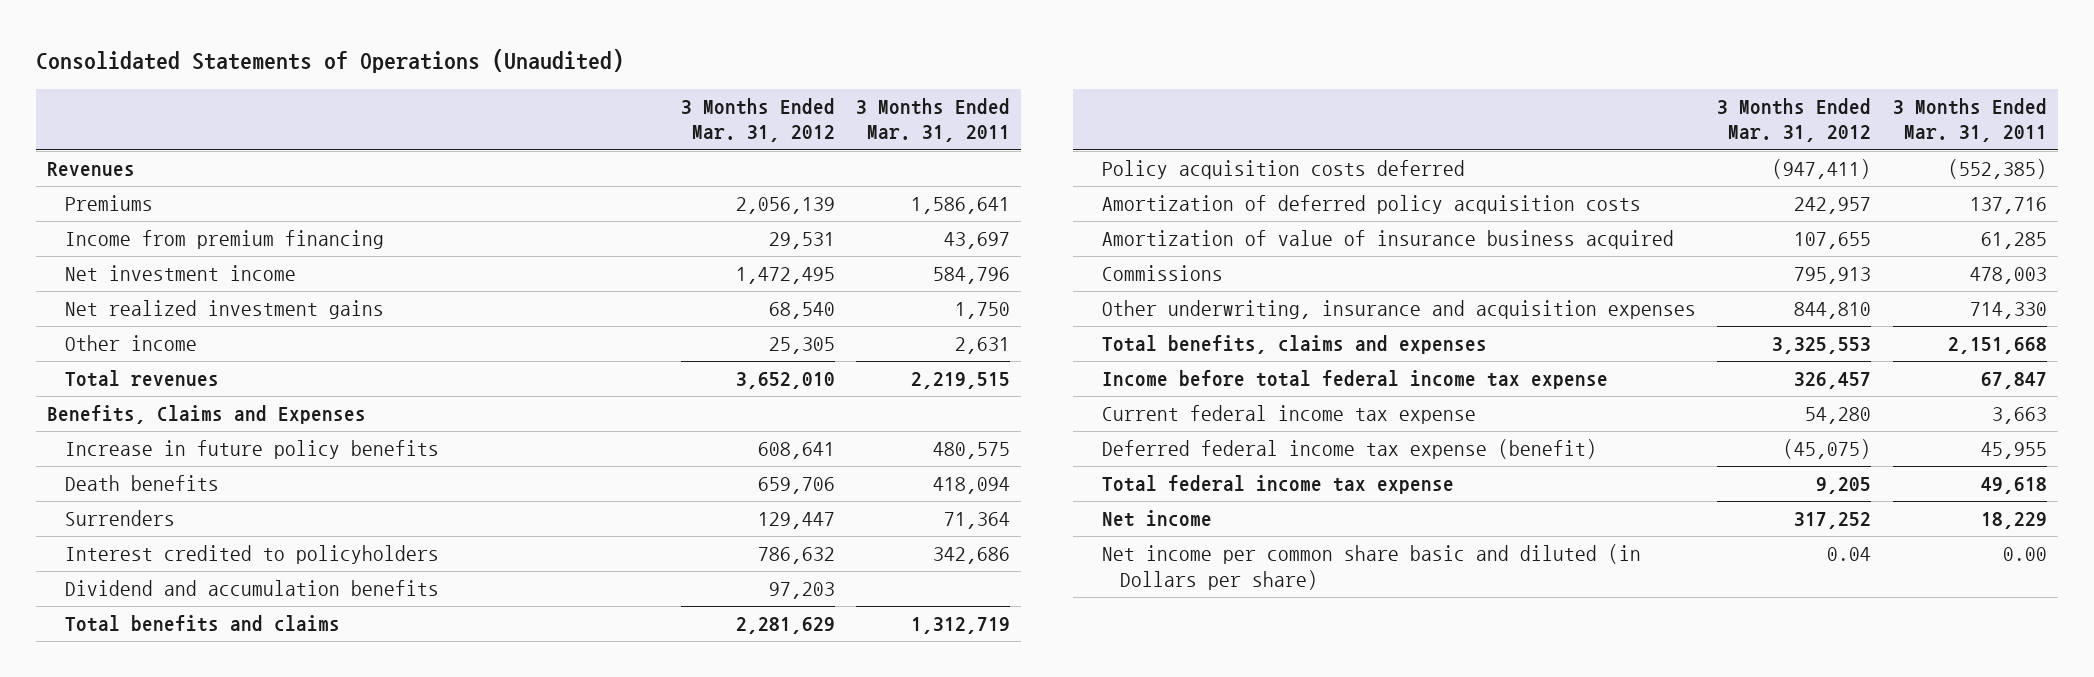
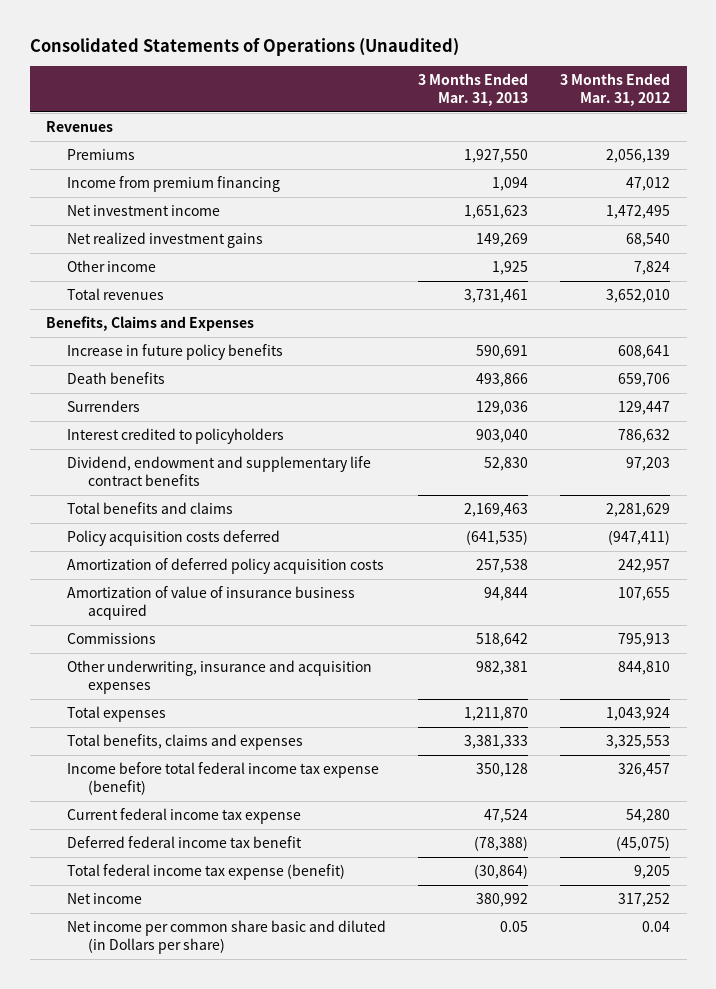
[856,97,1011,143] 3 Months Ended Mar. 31, 2011 -> none
none -> [418,73,529,106] 3 Months Ended Mar. 31, 2013
[768,232,835,250] 29,531 -> [626,177,671,192] 47,012
[768,337,835,355] 25,305 -> [634,261,671,276] 7,824
[65,580,440,597] Dividend and accumulation benefits -> [66,456,371,487] Dividend, endowment and supplementary life contract benefits
none -> [66,706,166,723] Total expenses
[1101,370,1608,390] Income before total federal income tax expense -> [66,762,379,796] Income before total federal income tax expense (benefit)
[1101,439,1597,460] Deferred federal income tax expense (benefit) -> [66,836,302,849] Deferred federal income tax benefit
[1101,475,1454,495] Total federal income tax expense -> [66,864,345,881] Total federal income tax expense (benefit)

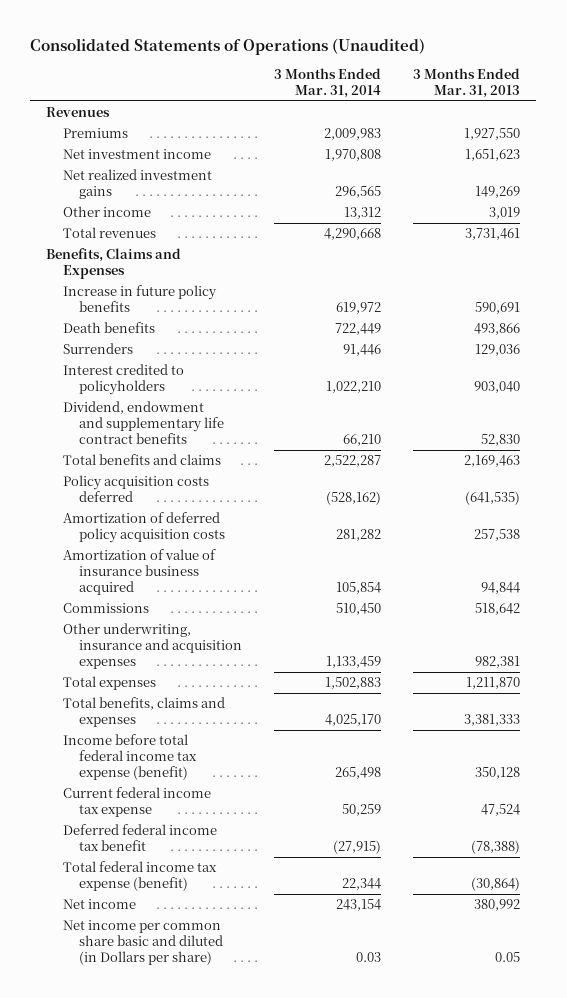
[560,73,671,106] 3 Months Ended Mar. 31, 2012 -> none
none -> [274,67,382,98] 3 Months Ended Mar. 31, 2014
[66,176,280,193] Income from premium financing -> none
[492,261,529,276] 1,925 -> [489,207,521,220] 3,019

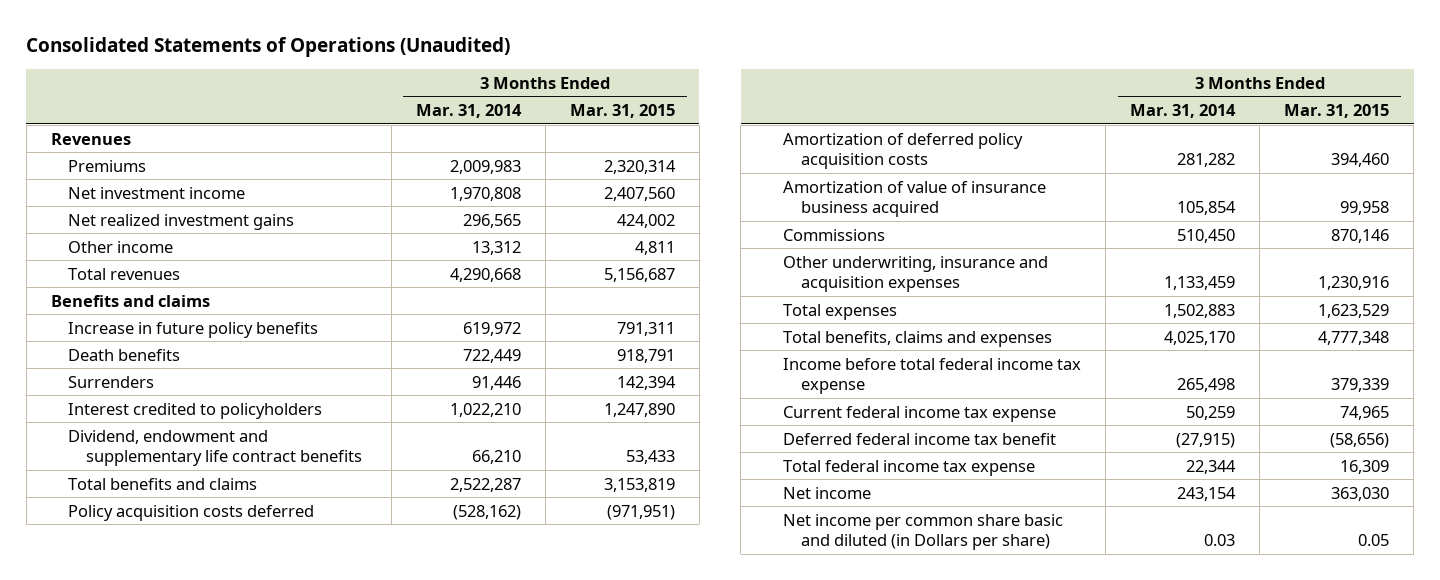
[413,67,521,98] 3 Months Ended Mar. 31, 2013 -> none
none -> [569,103,675,118] Mar. 31, 2015
[46,248,182,280] Benefits, Claims and Expenses -> [50,294,210,307] Benefits and claims
[62,734,197,780] Income before total federal income tax expense (benefit) -> [782,357,1081,395] Income before total federal income tax expense
[62,861,217,892] Total federal income tax expense (benefit) -> [782,459,1035,476] Total federal income tax expense

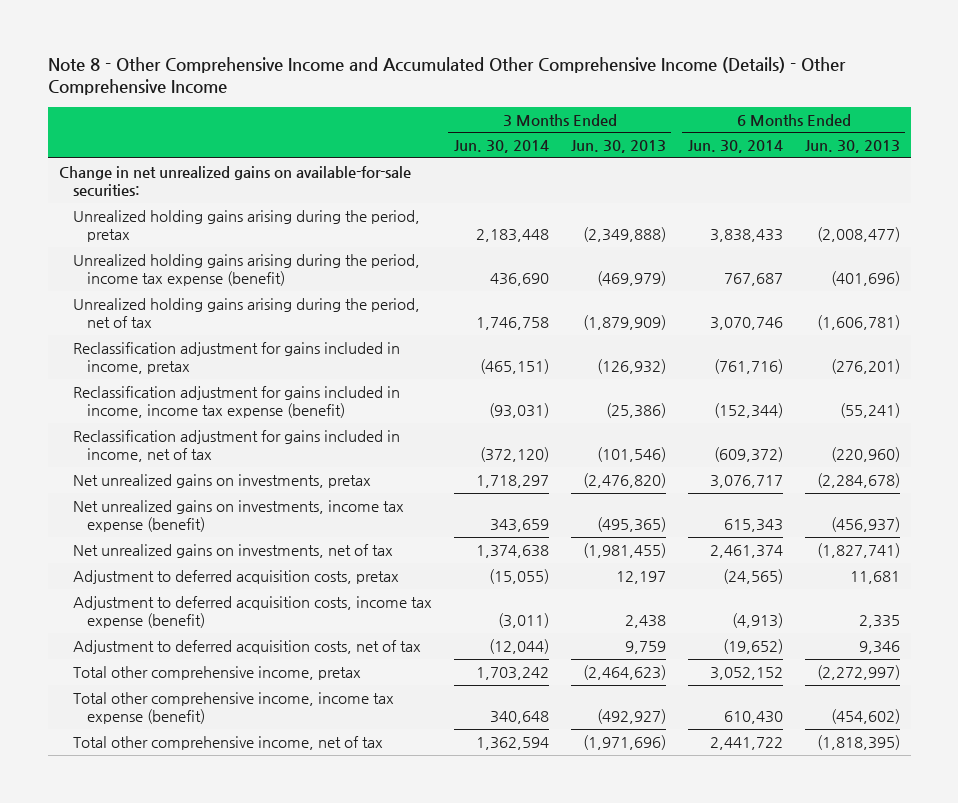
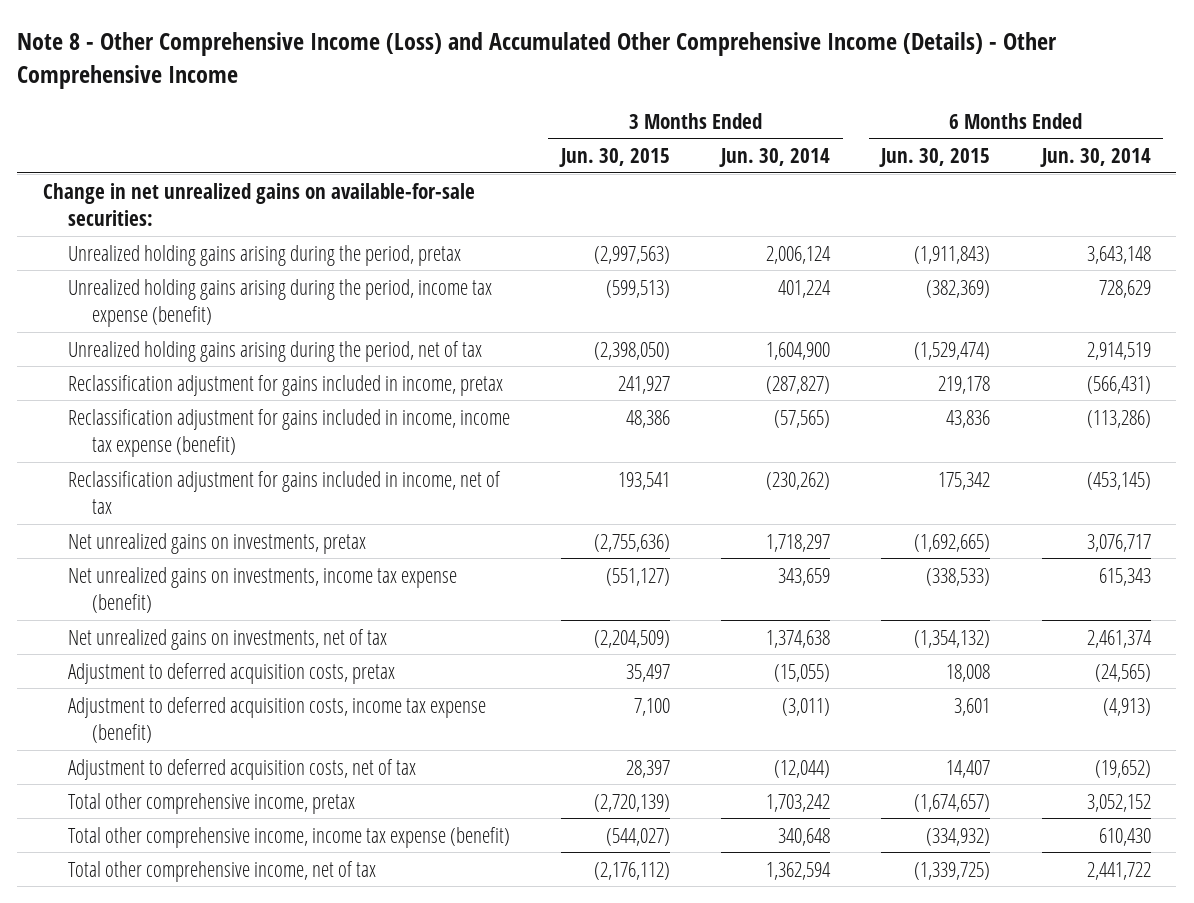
[47,57,846,96] Note 8 - Other Comprehensive Income and Accumulated Other Comprehensive Income (Details) - Other Comprehensive Income -> [17,32,1058,89] Note 8 - Other Comprehensive Income (Loss) and Accumulated Other Comprehensive Income (Details) - Other Comprehensive Income
[570,140,666,154] Jun. 30, 2013 -> none
[804,140,900,154] Jun. 30, 2013 -> none
none -> [558,147,670,167] Jun. 30, 2015
none -> [879,147,991,167] Jun. 30, 2015
[475,228,549,242] 2,183,448 -> [766,245,832,264] 2,006,124
[709,228,783,242] 3,838,433 -> [1086,245,1151,264] 3,643,148
[489,272,549,286] 436,690 -> [778,279,832,298] 401,224
[723,272,783,286] 767,687 -> [1098,279,1151,298] 728,629
[475,316,549,330] 1,746,758 -> [766,341,831,360] 1,604,900
[709,316,783,330] 3,070,746 -> [1086,341,1151,360] 2,914,519
[479,358,549,374] (465,151) -> [766,375,831,394] (287,827)
[713,358,783,374] (761,716) -> [1086,375,1151,394] (566,431)
[488,402,549,418] (93,031) -> [774,409,831,428] (57,565)
[713,402,783,418] (152,344) -> [1086,409,1151,428] (113,286)
[479,446,549,462] (372,120) -> [766,471,831,490] (230,262)
[713,446,783,462] (609,372) -> [1086,471,1151,490] (453,145)

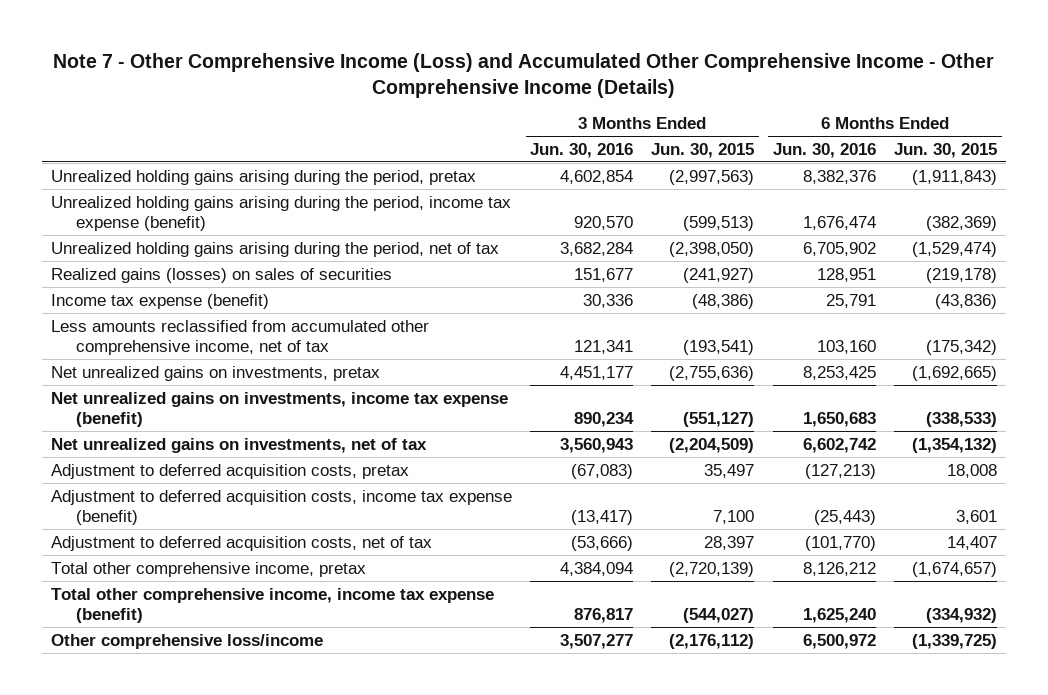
[17,32,1058,89] Note 8 - Other Comprehensive Income (Loss) and Accumulated Other Comprehensive Income (Details) - Other Comprehensive Income -> [52,52,994,98] Note 7 - Other Comprehensive Income (Loss) and Accumulated Other Comprehensive Income - Other Comprehensive Income (Details)
[719,147,831,167] Jun. 30, 2014 -> none
[1039,147,1151,167] Jun. 30, 2014 -> none
none -> [530,142,634,158] Jun. 30, 2016
none -> [772,142,876,158] Jun. 30, 2016
[43,182,476,226] Change in net unrealized gains on available-for-sale securities: -> none
[67,374,503,396] Reclassification adjustment for gains included in income, pretax -> none
none -> [50,267,392,283] Realized gains (losses) on sales of securities
[67,408,510,457] Reclassification adjustment for gains included in income, income tax expense (benefit) -> [50,293,269,309] Income tax expense (benefit)
[625,409,670,428] 48,386 -> [692,293,755,309] (48,386)
[946,409,991,428] 43,836 -> [935,293,998,309] (43,836)
[67,470,501,514] Reclassification adjustment for gains included in income, net of tax -> [50,319,429,356] Less amounts reclassified from accumulated other comprehensive income, net of tax
[617,471,670,490] 193,541 -> [683,340,755,356] (193,541)
[938,471,991,490] 175,342 -> [926,340,998,356] (175,342)
[67,860,376,882] Total other comprehensive income, net of tax -> [50,633,323,649] Other comprehensive loss/income

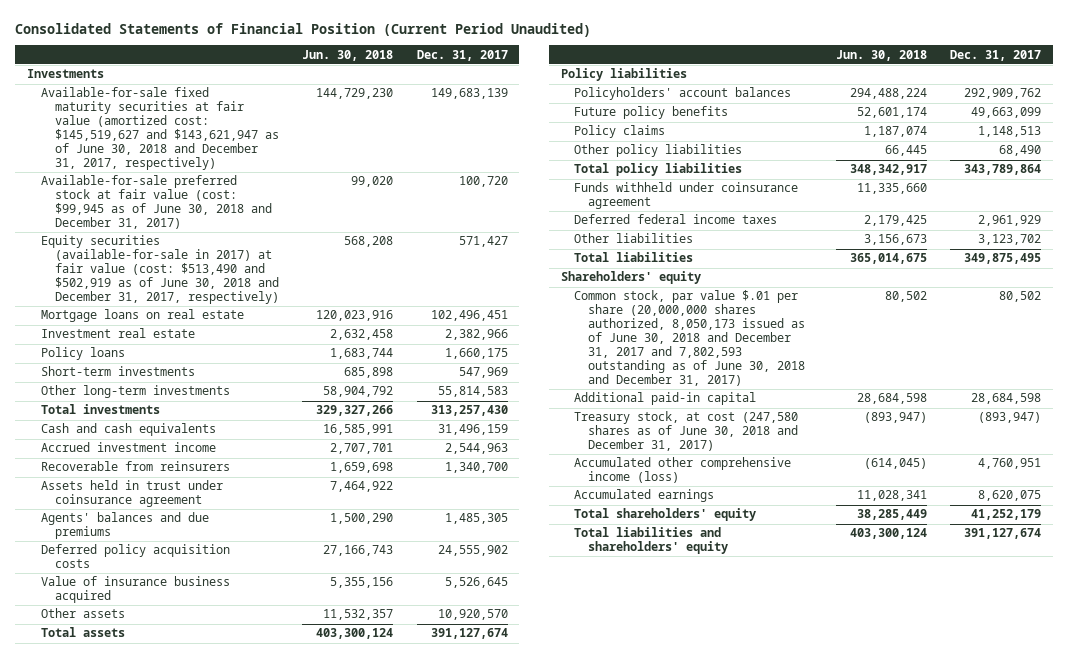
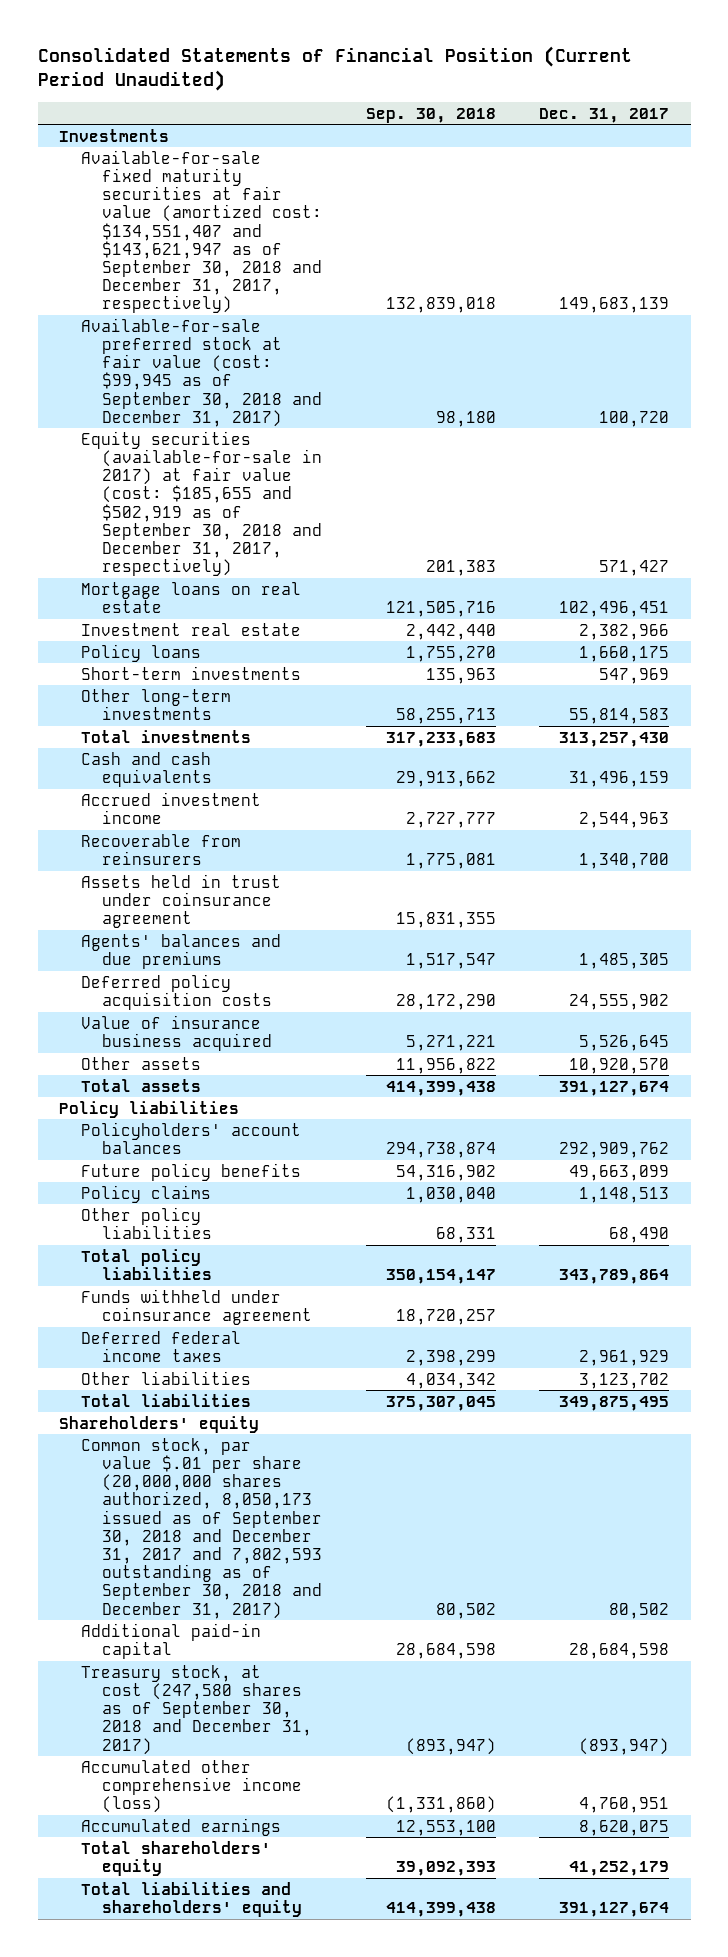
[302,49,394,61] Jun. 30, 2018 -> none
none -> [365,107,496,123] Sep. 30, 2018
[40,87,279,170] Available-for-sale fixed maturity securities at fair value (amortized cost: $145,519,627 and $143,621,947 as of June 30, 2018 and December 31, 2017, respectively) -> [80,149,323,314] Available-for-sale fixed maturity securities at fair value (amortized cost: $134,551,407 and $143,621,947 as of September 30, 2018 and December 31, 2017, respectively)
[40,175,272,230] Available-for-sale preferred stock at fair value (cost: $99,945 as of June 30, 2018 and December 31, 2017) -> [80,317,323,427] Available-for-sale preferred stock at fair value (cost: $99,945 as of September 30, 2018 and December 31, 2017)
[40,235,279,304] Equity securities (available-for-sale in 2017) at fair value (cost: $513,490 and $502,919 as of June 30, 2018 and December 31, 2017, respectively) -> [80,430,323,577] Equity securities (available-for-sale in 2017) at fair value (cost: $185,655 and $502,919 as of September 30, 2018 and December 31, 2017, respectively)
[574,290,806,386] Common stock, par value $.01 per share (20,000,000 shares authorized, 8,050,173 issued as of June 30, 2018 and December 31, 2017 and 7,802,593 outstanding as of June 30, 2018 and December 31, 2017) -> [80,1437,323,1619] Common stock, par value $.01 per share (20,000,000 shares authorized, 8,050,173 issued as of September 30, 2018 and December 31, 2017 and 7,802,593 outstanding as of September 30, 2018 and December 31, 2017)
[574,411,799,452] Treasury stock, at cost (247,580 shares as of June 30, 2018 and December 31, 2017) -> [80,1664,313,1755] Treasury stock, at cost (247,580 shares as of September 30, 2018 and December 31, 2017)

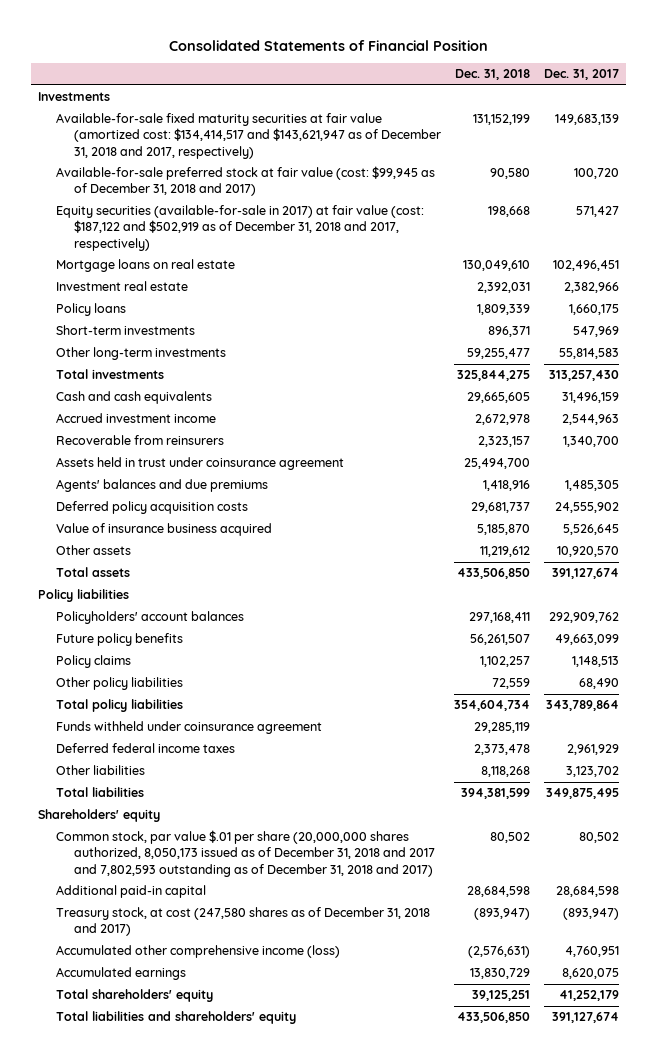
[37,45,632,92] Consolidated Statements of Financial Position (Current Period Unaudited) -> [168,39,488,51] Consolidated Statements of Financial Position
[365,107,496,123] Sep. 30, 2018 -> none
none -> [455,69,531,81] Dec. 31, 2018
[80,149,323,314] Available-for-sale fixed maturity securities at fair value (amortized cost: $134,551,407 and $143,621,947 as of September 30, 2018 and December 31, 2017, respectively) -> [55,113,441,159] Available-for-sale fixed maturity securities at fair value (amortized cost: $134,414,517 and $143,621,947 as of December 31, 2018 and 2017, respectively)
[80,317,323,427] Available-for-sale preferred stock at fair value (cost: $99,945 as of September 30, 2018 and December 31, 2017) -> [55,166,435,197] Available-for-sale preferred stock at fair value (cost: $99,945 as of December 31, 2018 and 2017)
[80,430,323,577] Equity securities (available-for-sale in 2017) at fair value (cost: $185,655 and $502,919 as of September 30, 2018 and December 31, 2017, respectively) -> [55,205,424,251] Equity securities (available-for-sale in 2017) at fair value (cost: $187,122 and $502,919 as of December 31, 2018 and 2017, respectively)
[80,1437,323,1619] Common stock, par value $.01 per share (20,000,000 shares authorized, 8,050,173 issued as of September 30, 2018 and December 31, 2017 and 7,802,593 outstanding as of September 30, 2018 and December 31, 2017) -> [55,830,435,877] Common stock, par value $.01 per share (20,000,000 shares authorized, 8,050,173 issued as of December 31, 2018 and 2017 and 7,802,593 outstanding as of December 31, 2018 and 2017)
[80,1664,313,1755] Treasury stock, at cost (247,580 shares as of September 30, 2018 and December 31, 2017) -> [55,907,430,937] Treasury stock, at cost (247,580 shares as of December 31, 2018 and 2017)

